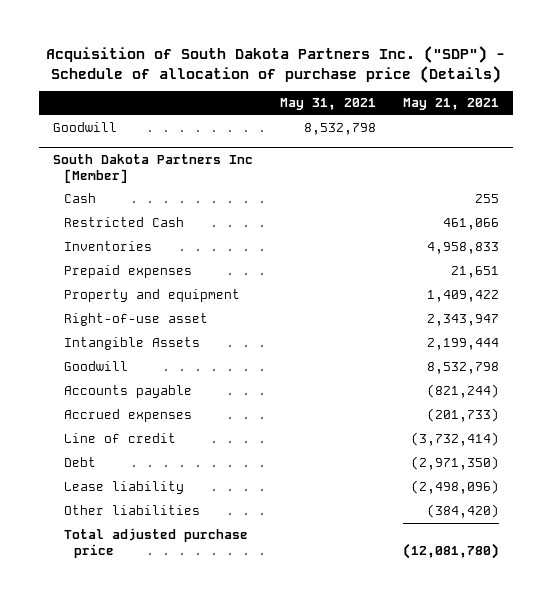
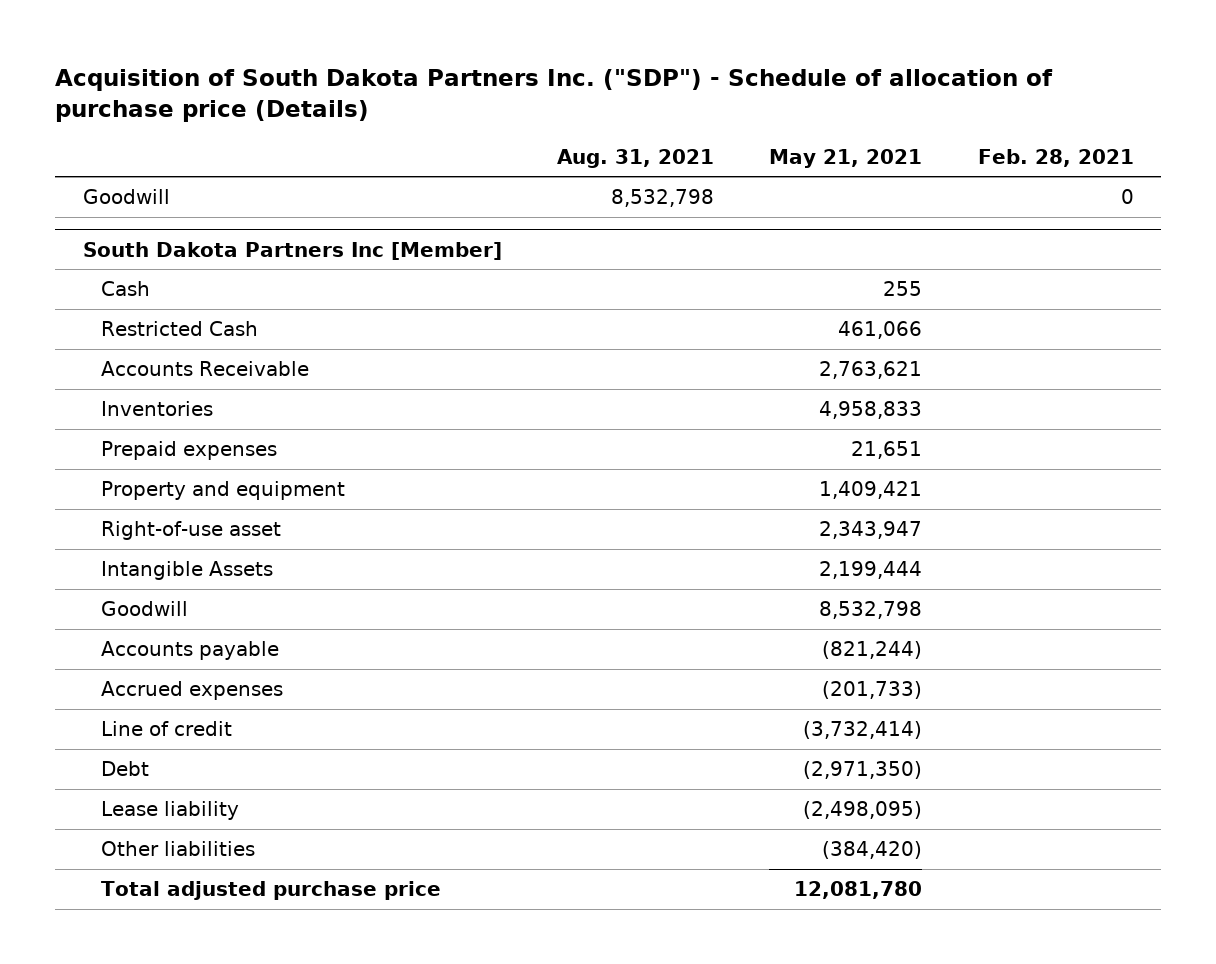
[279,98,376,111] May 31, 2021 -> none
none -> [556,148,714,168] Aug. 31, 2021
none -> [977,148,1134,167] Feb. 28, 2021
none -> [100,361,309,377] Accounts Receivable
[427,290,500,303] 1,409,422 -> [819,481,923,500] 1,409,421
[411,480,500,495] (2,498,096) -> [803,801,923,820] (2,498,095)
[403,543,500,560] (12,081,780) -> [794,881,923,900] 12,081,780

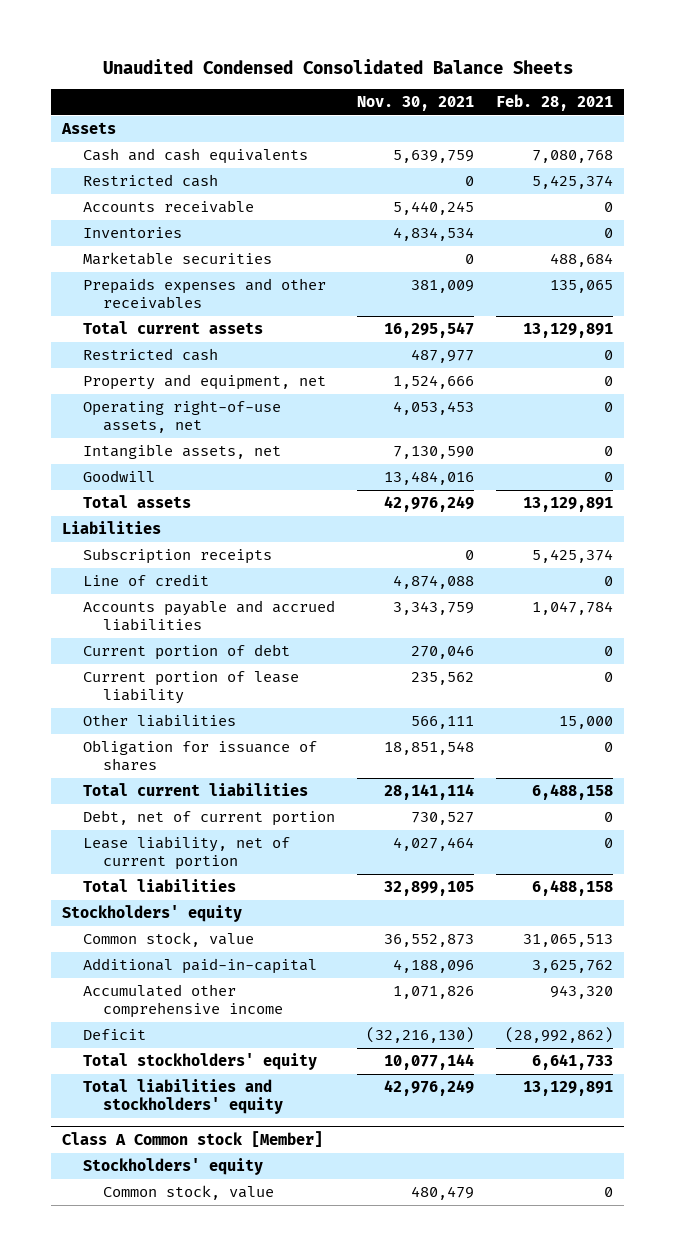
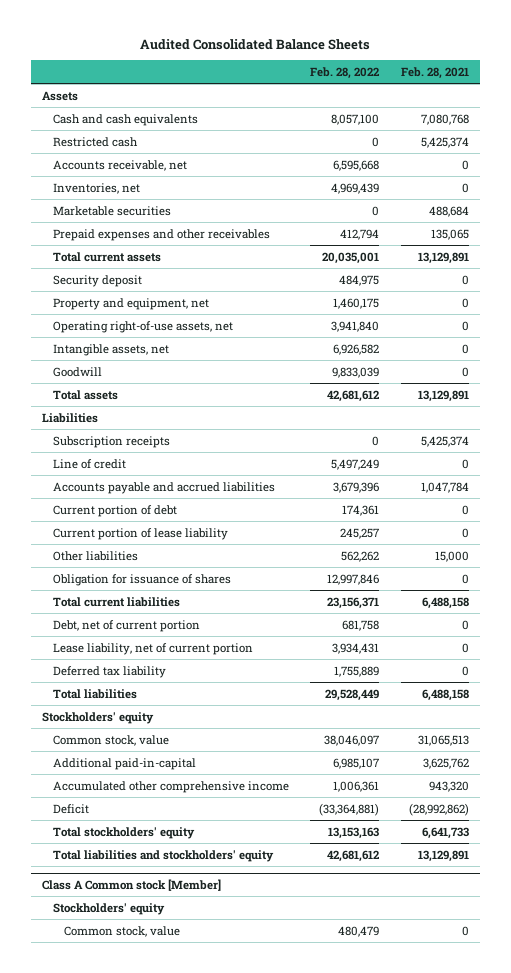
[102,59,573,75] Unaudited Condensed Consolidated Balance Sheets -> [140,38,371,50] Audited Consolidated Balance Sheets
[356,96,474,112] Nov. 30, 2021 -> none
none -> [310,66,380,79] Feb. 28, 2022
[82,200,254,214] Accounts receivable -> [52,159,187,171] Accounts receivable, net
[82,227,182,239] Inventories -> [52,182,140,194] Inventories, net
[82,278,326,309] Prepaids expenses and other receivables -> [52,228,270,241] Prepaid expenses and other receivables
[82,348,218,362] Restricted cash -> [52,274,142,287] Security deposit
none -> [52,665,166,678] Deferred tax liability

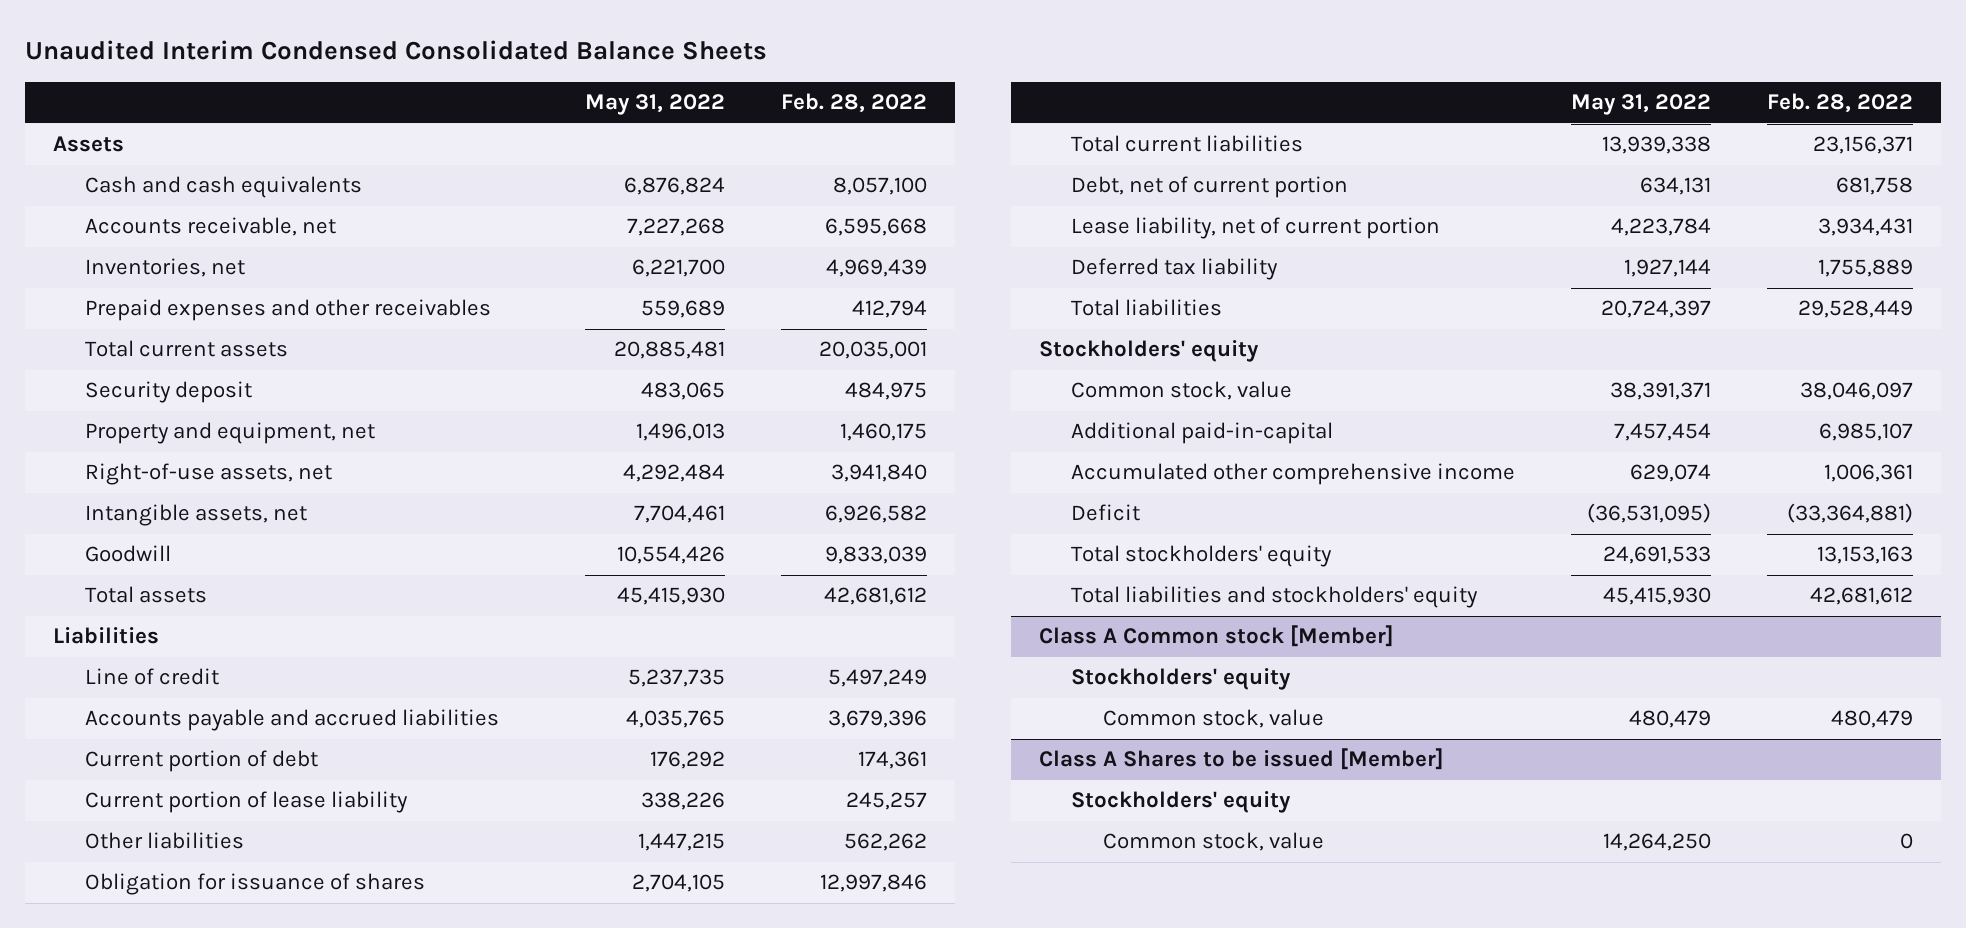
[140,38,371,50] Audited Consolidated Balance Sheets -> [24,40,767,61] Unaudited Interim Condensed Consolidated Balance Sheets
[400,66,469,79] Feb. 28, 2021 -> none
none -> [584,94,725,116] May 31, 2022
[52,136,138,147] Restricted cash -> none
[52,205,171,216] Marketable securities -> none
[52,320,233,333] Operating right-of-use assets, net -> [84,463,332,486] Right-of-use assets, net
[52,435,170,448] Subscription receipts -> none
none -> [1039,748,1445,771] Class A Shares to be issued [Member]
none -> [1071,791,1292,814] Stockholders' equity
none -> [1103,832,1325,852] Common stock, value

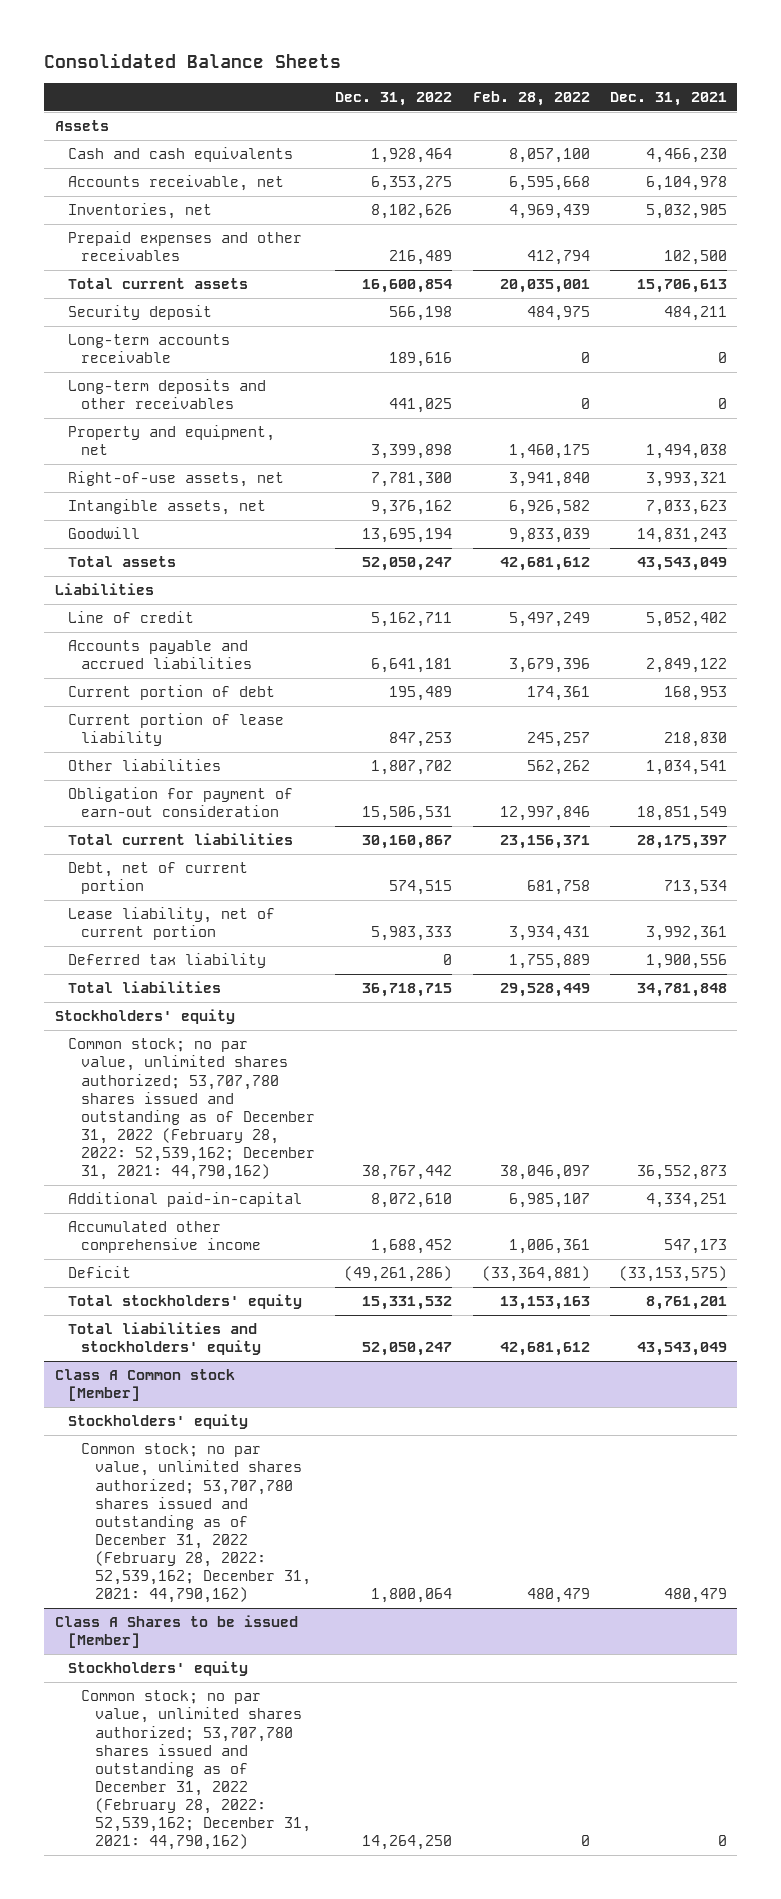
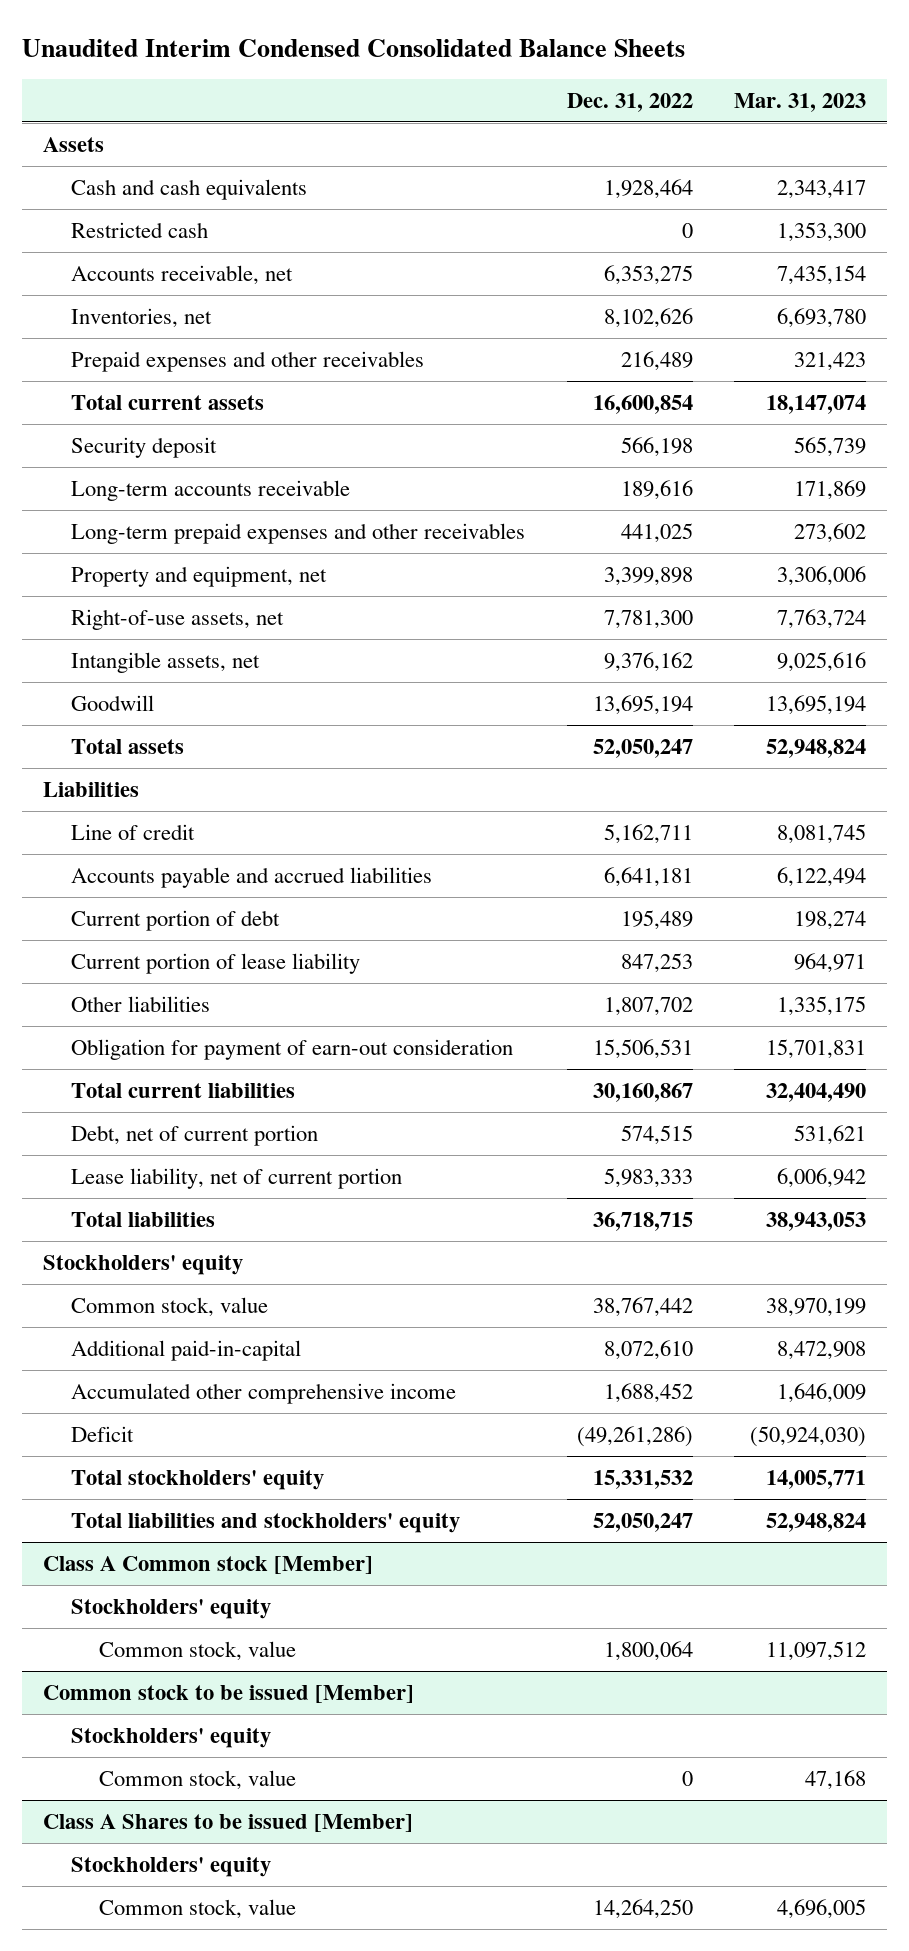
[44,52,342,68] Consolidated Balance Sheets -> [21,38,685,57] Unaudited Interim Condensed Consolidated Balance Sheets
[472,91,590,107] Feb. 28, 2022 -> none
[609,92,727,107] Dec. 31, 2021 -> none
none -> [734,92,867,112] Mar. 31, 2023
none -> [70,221,208,238] Restricted cash
[67,379,266,410] Long-term deposits and other receivables -> [70,522,525,544] Long-term prepaid expenses and other receivables
[67,953,266,969] Deferred tax liability -> none
[67,1038,316,1181] Common stock; no par value, unlimited shares authorized; 53,707,780 shares issued and outstanding as of December 31, 2022 (February 28, 2022: 52,539,162; December 31, 2021: 44,790,162) -> [70,1296,268,1317] Common stock, value
[81,1443,311,1604] Common stock; no par value, unlimited shares authorized; 53,707,780 shares issued and outstanding as of December 31, 2022 (February 28, 2022: 52,539,162; December 31, 2021: 44,790,162) -> [98,1640,296,1661] Common stock, value
none -> [42,1684,414,1703] Common stock to be issued [Member]
none -> [70,1727,271,1748] Stockholders' equity
none -> [98,1769,296,1790] Common stock, value
[81,1690,311,1851] Common stock; no par value, unlimited shares authorized; 53,707,780 shares issued and outstanding as of December 31, 2022 (February 28, 2022: 52,539,162; December 31, 2021: 44,790,162) -> [98,1898,296,1919] Common stock, value

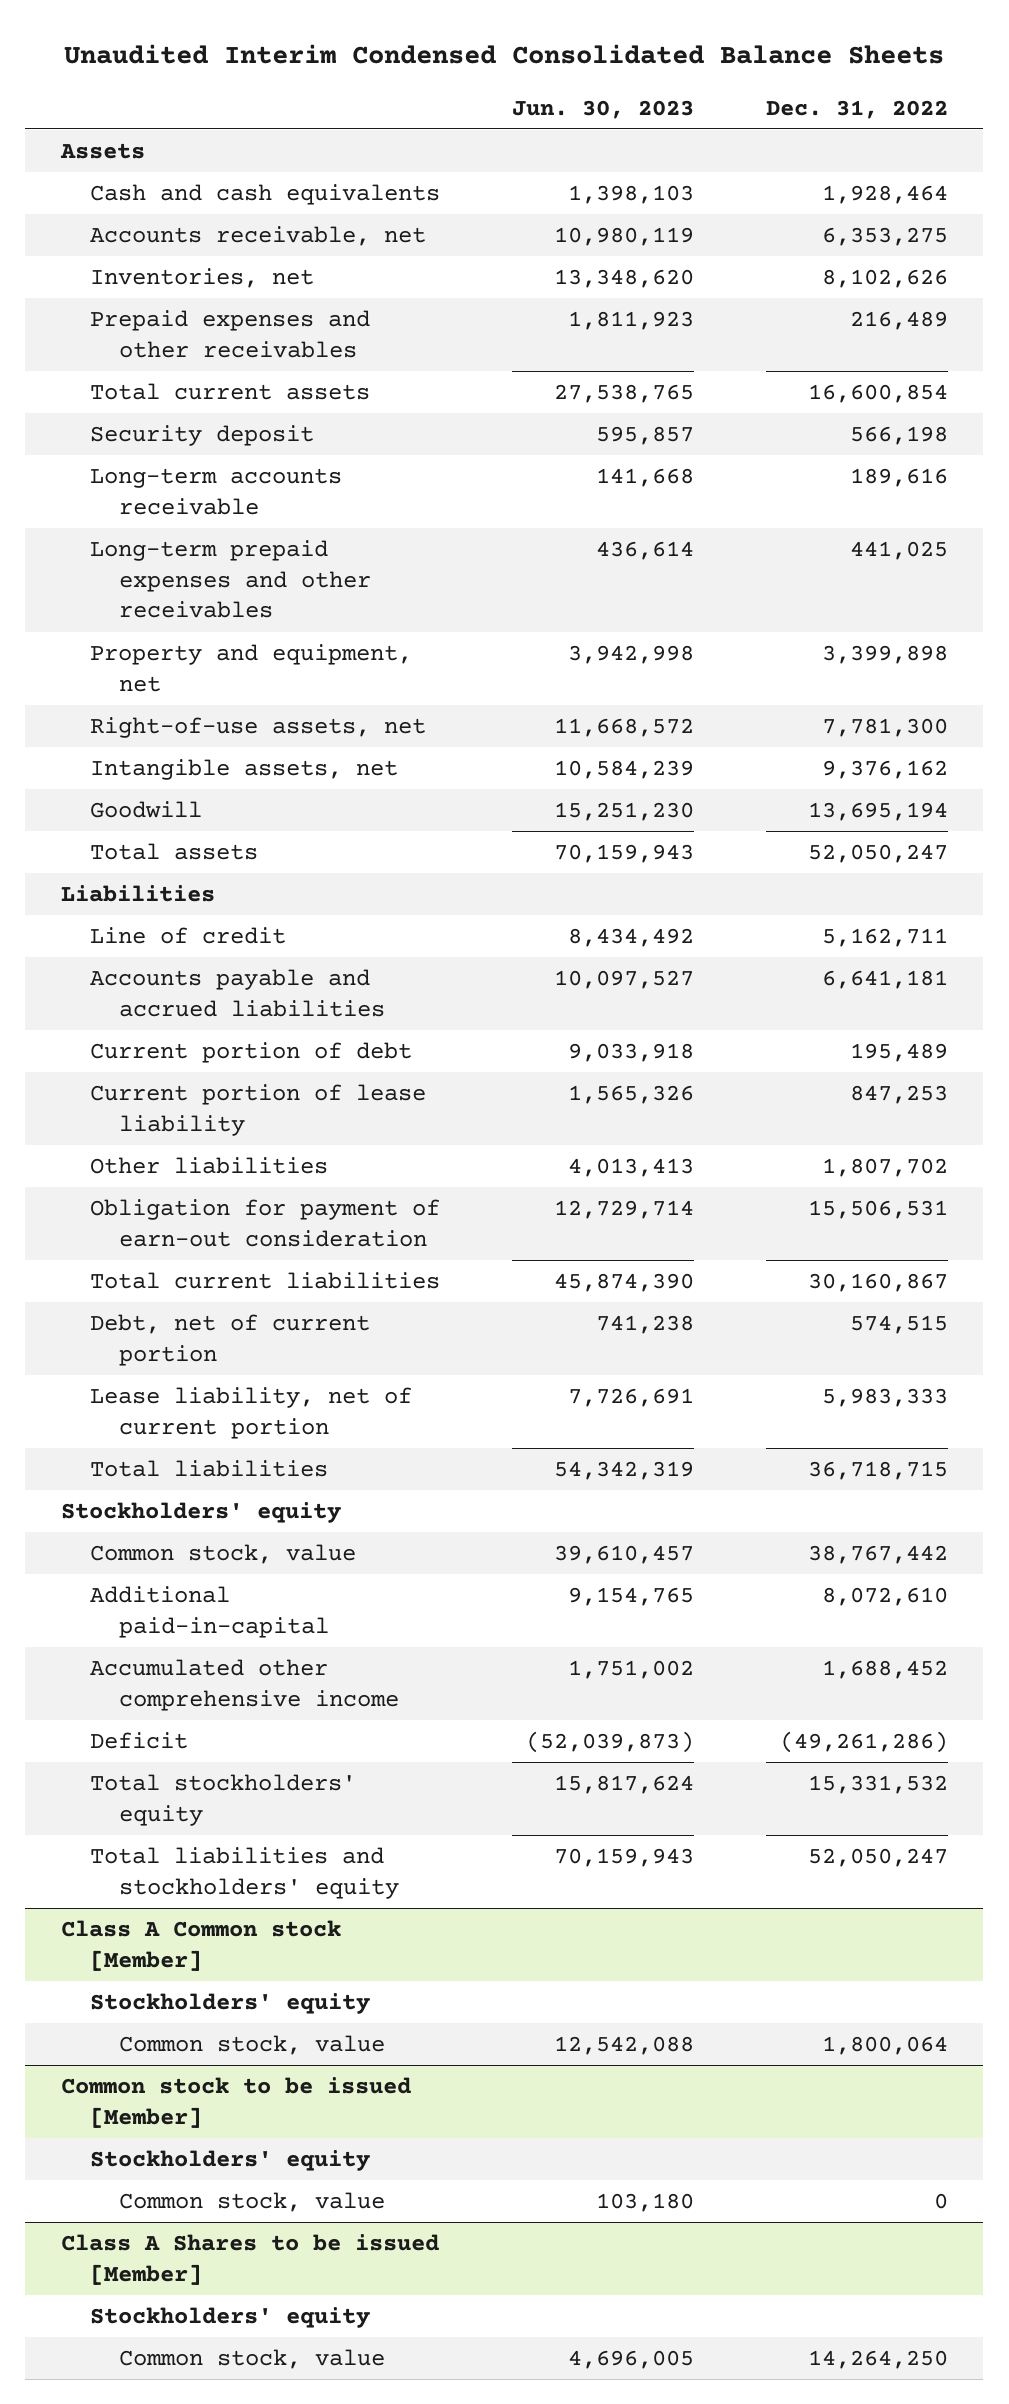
[734,92,867,112] Mar. 31, 2023 -> none
none -> [511,99,694,119] Jun. 30, 2023
[70,221,208,238] Restricted cash -> none

